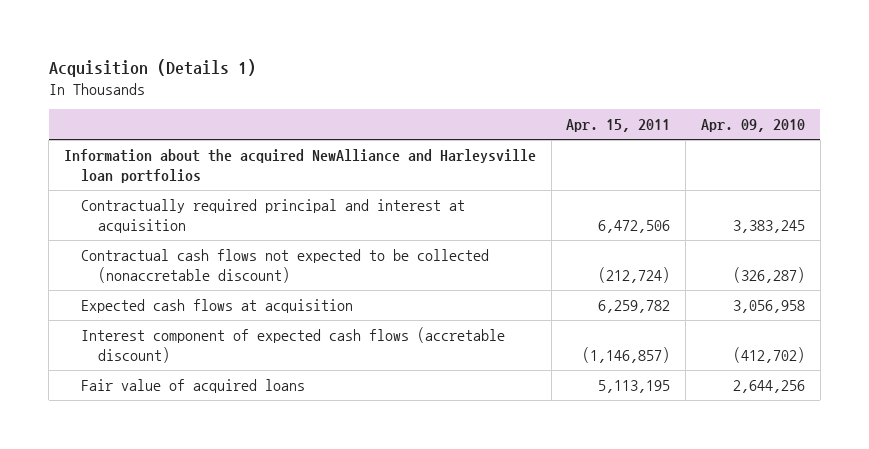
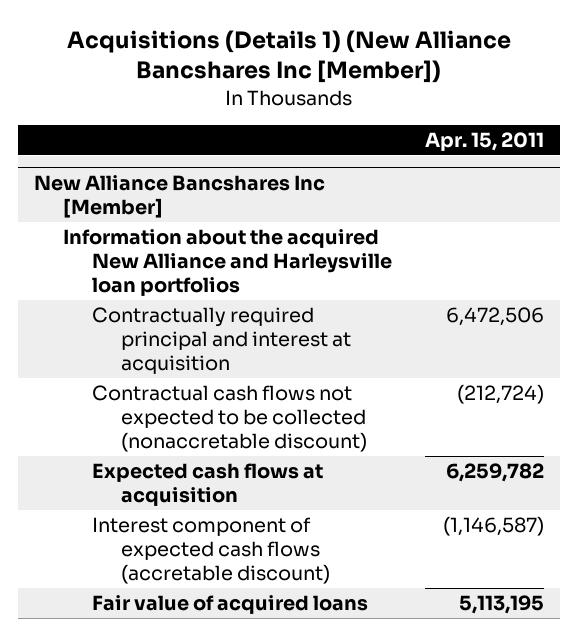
[48,58,256,77] Acquisition (Details 1) -> [66,30,511,84] Acquisitions (Details 1) (New Alliance Bancshares Inc [Member])
[700,119,805,133] Apr. 09, 2010 -> none
none -> [34,175,326,218] New Alliance Bancshares Inc [Member]
[63,149,536,184] Information about the acquired NewAlliance and Harleysville loan portfolios -> [63,229,393,296] Information about the acquired New Alliance and Harleysville loan portfolios
[582,347,671,364] (1,146,857) -> [442,516,544,537] (1,146,587)

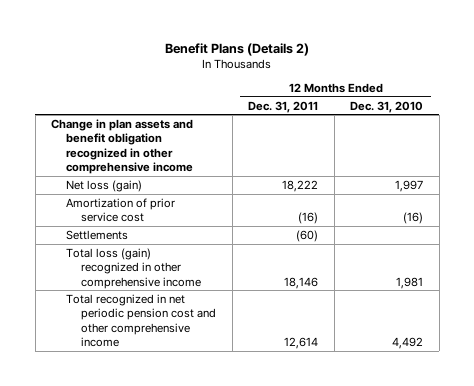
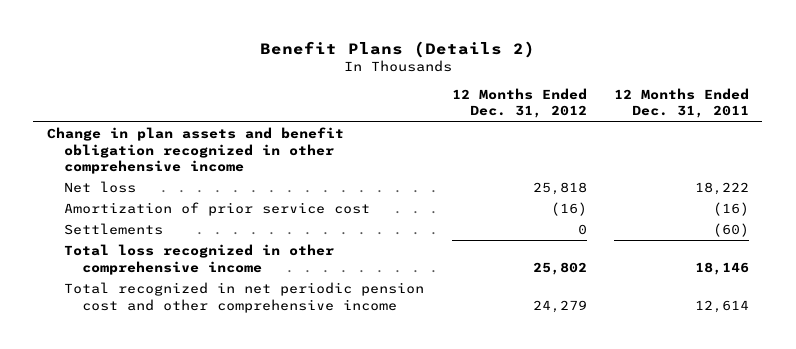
[350,100,424,113] Dec. 31, 2010 -> none
none -> [451,88,587,119] 12 Months Ended Dec. 31, 2012
[66,179,143,192] Net loss (gain) -> [64,181,137,194] Net loss
[66,247,202,289] Total loss (gain) recognized in other comprehensive income -> [64,244,335,275] Total loss recognized in other comprehensive income

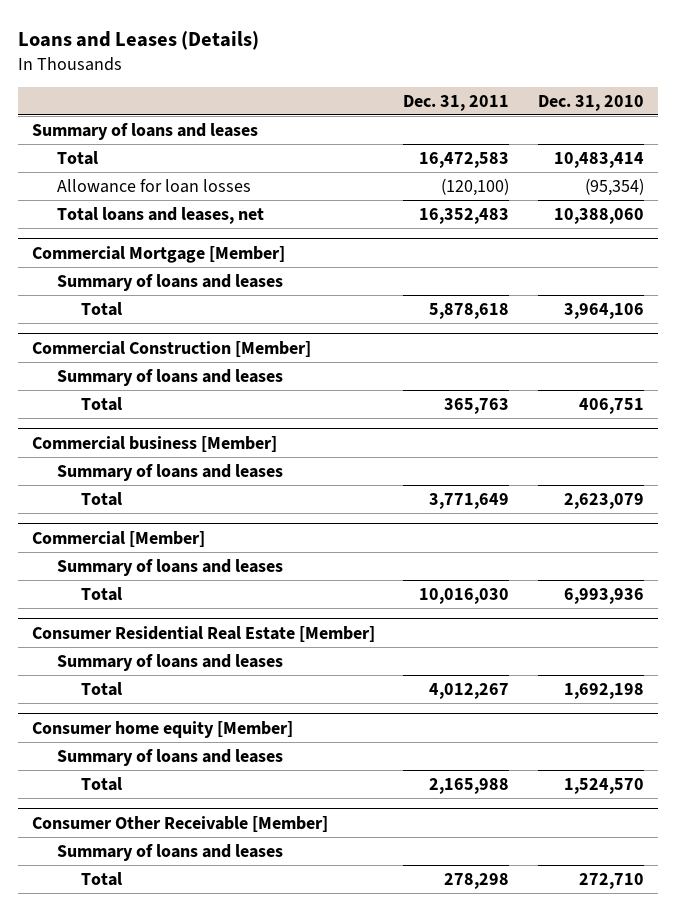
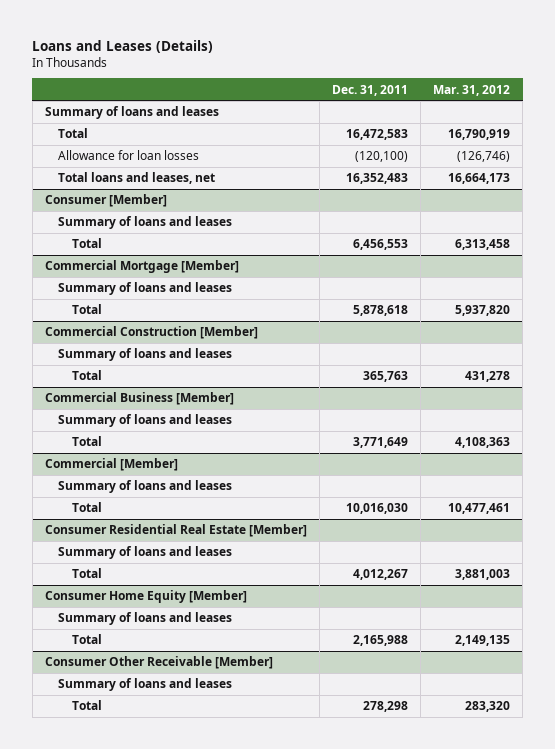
[537,94,644,111] Dec. 31, 2010 -> none
none -> [433,84,511,96] Mar. 31, 2012
none -> [44,194,167,208] Consumer [Member]
none -> [58,216,233,230] Summary of loans and leases
none -> [71,238,102,249] Total
[32,435,278,452] Commercial business [Member] -> [44,392,234,406] Commercial Business [Member]
[32,720,294,738] Consumer home equity [Member] -> [44,590,247,604] Consumer Home Equity [Member]

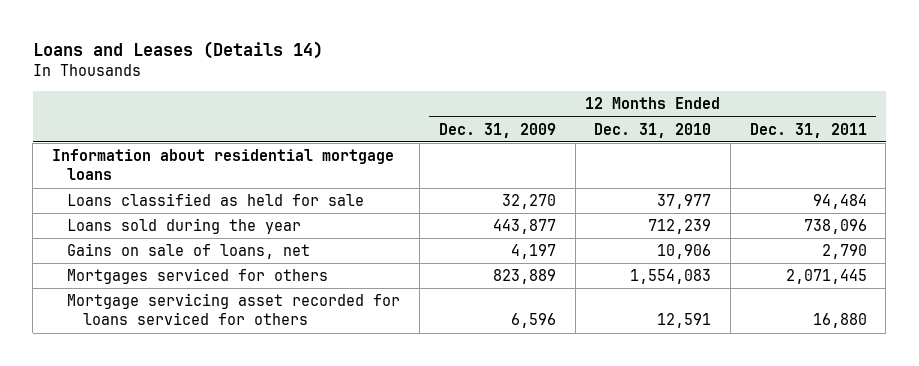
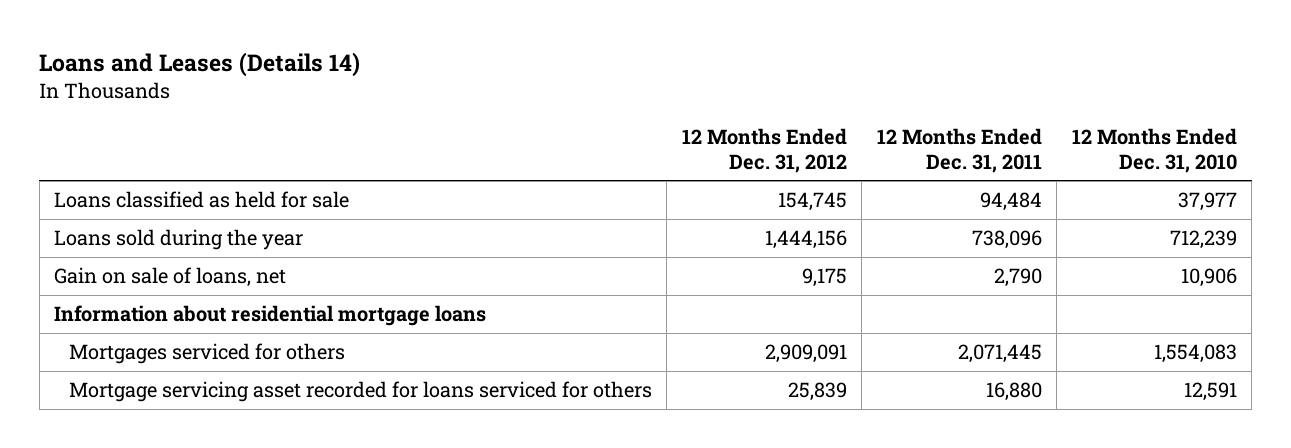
[438,122,556,138] Dec. 31, 2009 -> none
none -> [681,128,847,173] 12 Months Ended Dec. 31, 2012
[67,243,311,260] Gains on sale of loans, net -> [54,267,287,288] Gain on sale of loans, net
[52,149,395,181] Information about residential mortgage loans -> [54,305,487,327] Information about residential mortgage loans

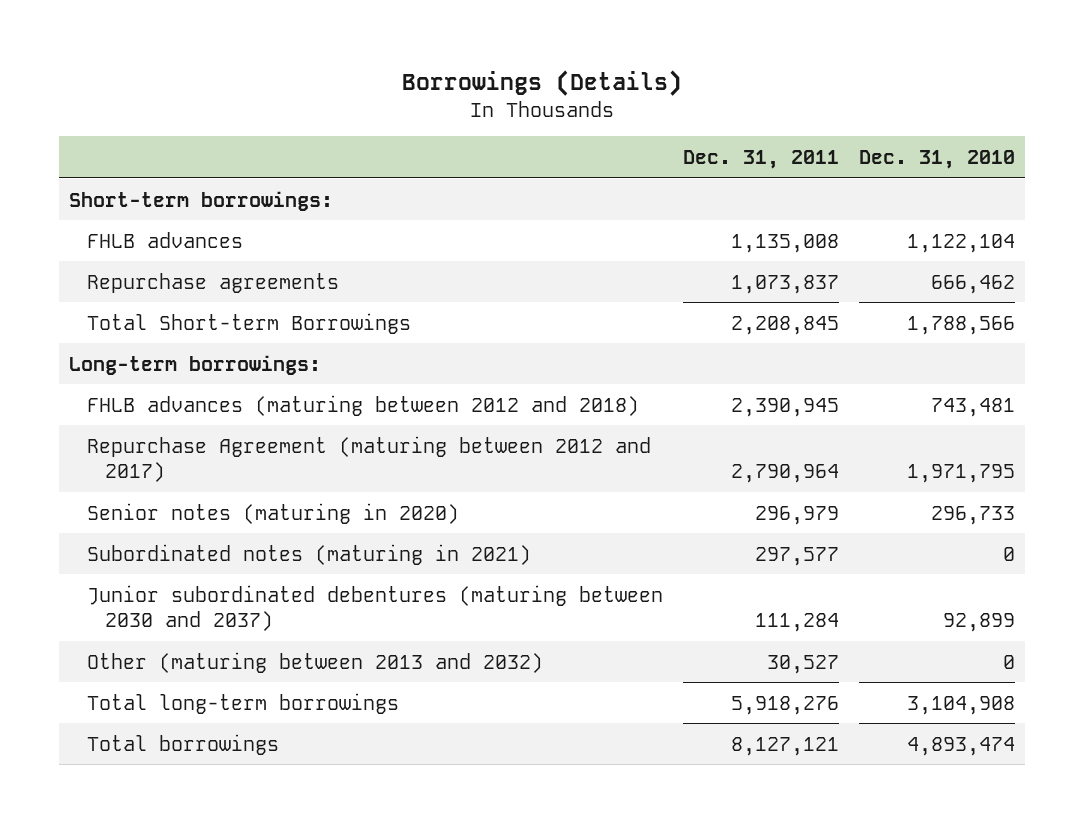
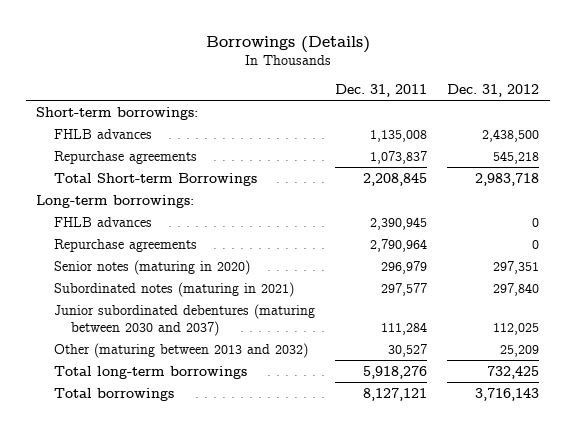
[859,150,1016,170] Dec. 31, 2010 -> none
none -> [447,83,540,97] Dec. 31, 2012
[86,394,639,416] FHLB advances (maturing between 2012 and 2018) -> [53,216,152,227] FHLB advances
[86,435,651,483] Repurchase Agreement (maturing between 2012 and 2017) -> [53,238,197,252] Repurchase agreements

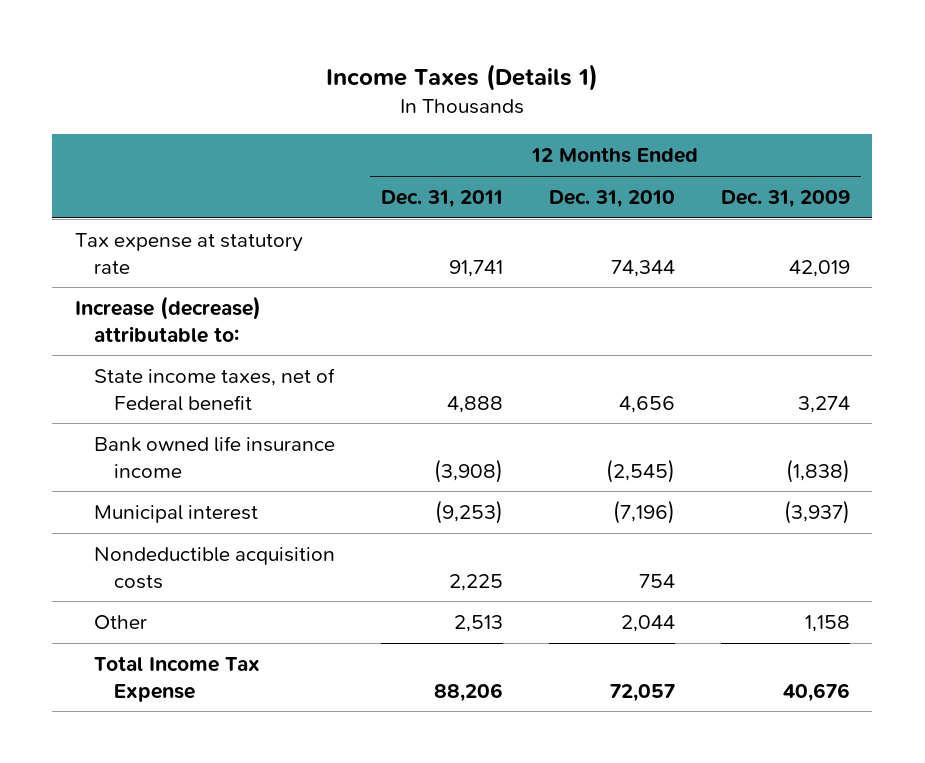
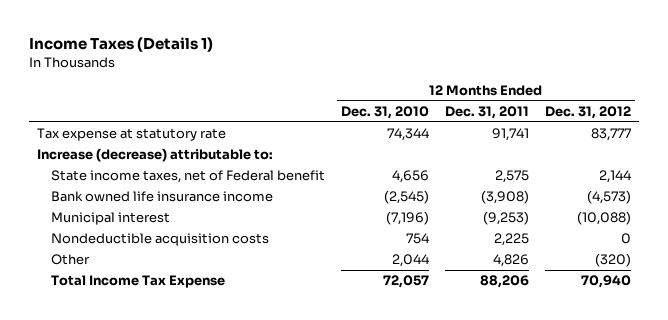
[720,190,850,209] Dec. 31, 2009 -> none
none -> [545,105,632,119] Dec. 31, 2012
[447,395,504,413] 4,888 -> [495,170,530,184] 2,575
[454,615,504,633] 2,513 -> [493,254,530,268] 4,826

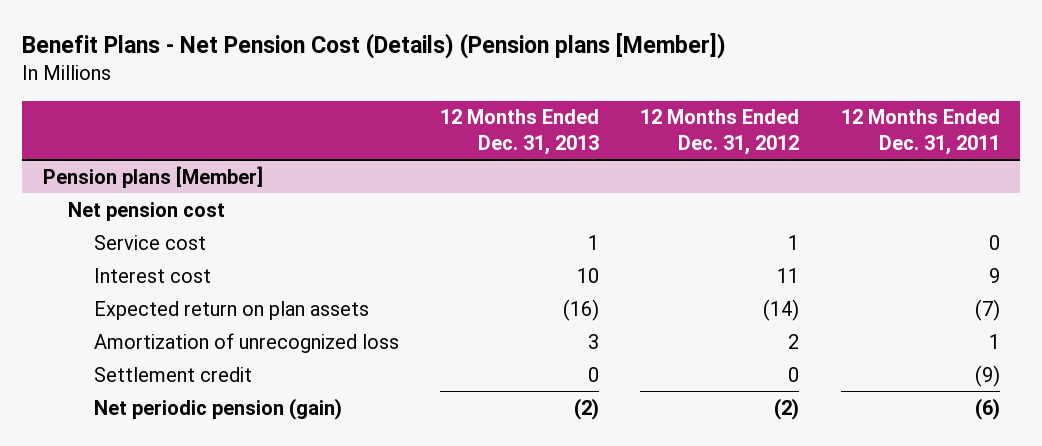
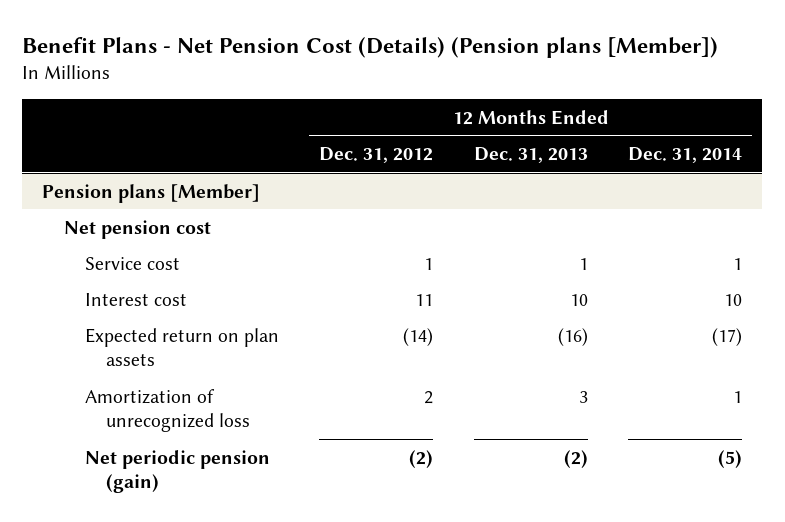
[840,109,1000,155] 12 Months Ended Dec. 31, 2011 -> none
none -> [628,146,743,163] Dec. 31, 2014
[94,366,253,382] Settlement credit -> none

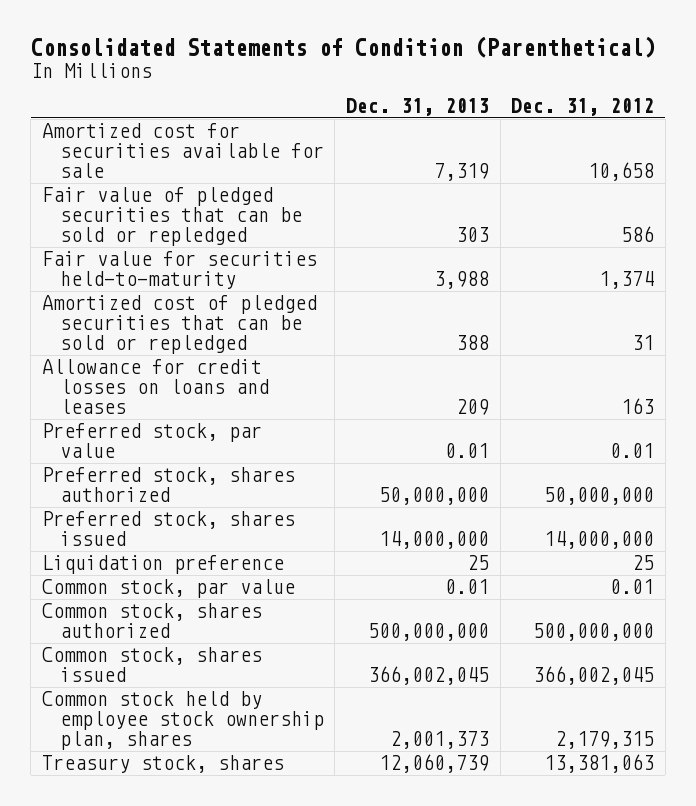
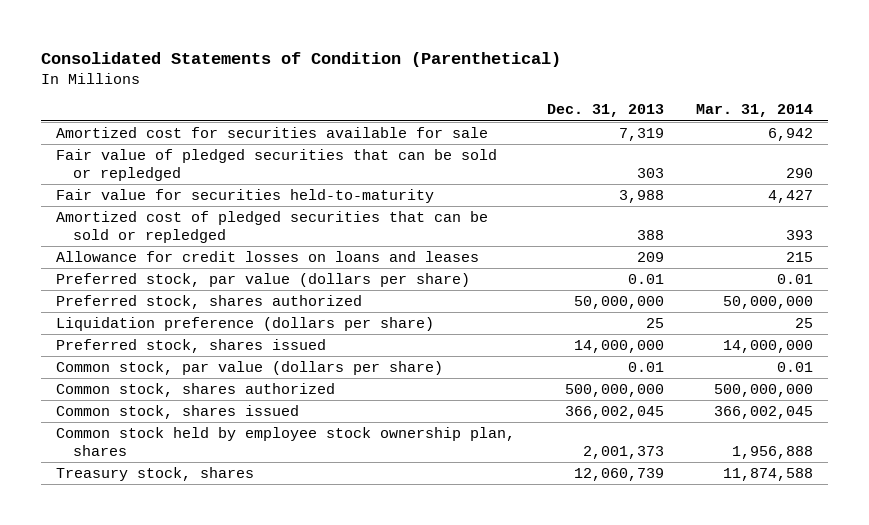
[511,98,655,117] Dec. 31, 2012 -> none
none -> [695,104,813,118] Mar. 31, 2014
[42,423,263,459] Preferred stock, par value -> [56,273,471,288] Preferred stock, par value (dollars per share)
none -> [56,317,435,332] Liquidation preference (dollars per share)
[42,555,285,575] Liquidation preference -> none
[42,579,296,599] Common stock, par value -> [56,361,444,376] Common stock, par value (dollars per share)

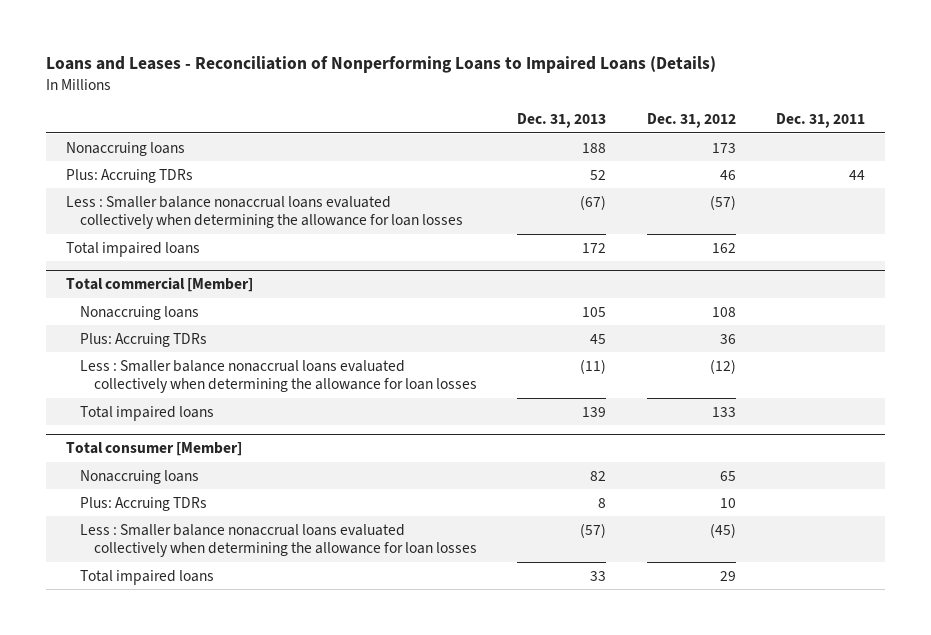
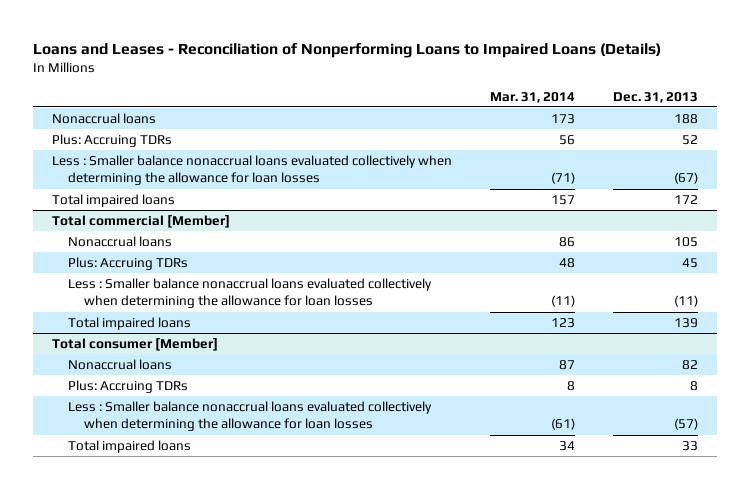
[646,112,736,128] Dec. 31, 2012 -> none
[776,112,866,128] Dec. 31, 2011 -> none
none -> [490,91,576,103] Mar. 31, 2014
[65,141,185,156] Nonaccruing loans -> [52,113,157,125] Nonaccrual loans
[79,305,199,320] Nonaccruing loans -> [68,236,173,248] Nonaccrual loans
[79,469,199,484] Nonaccruing loans -> [68,359,173,371] Nonaccrual loans

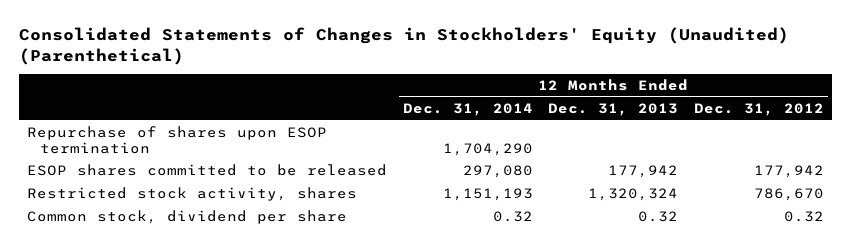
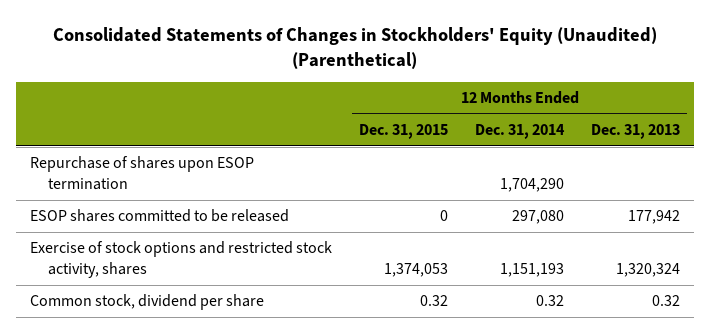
[694,102,825,116] Dec. 31, 2012 -> none
none -> [359,124,449,140] Dec. 31, 2015
[27,187,358,202] Restricted stock activity, shares -> [29,241,332,278] Exercise of stock options and restricted stock activity, shares

